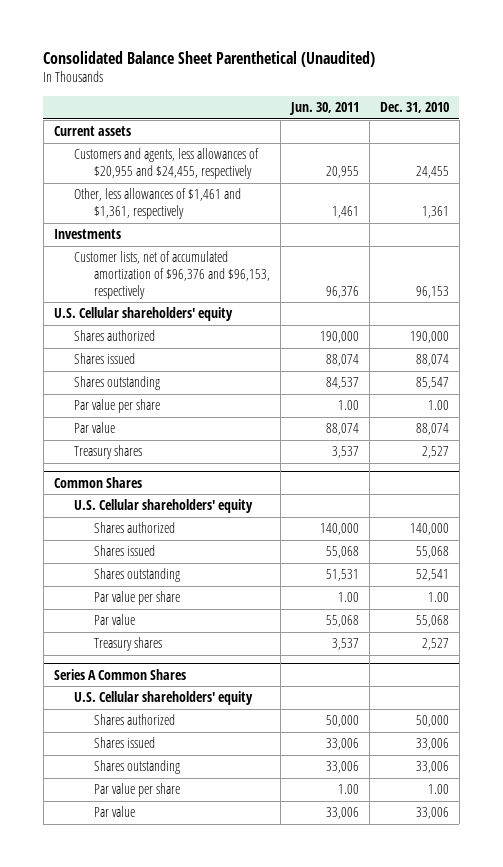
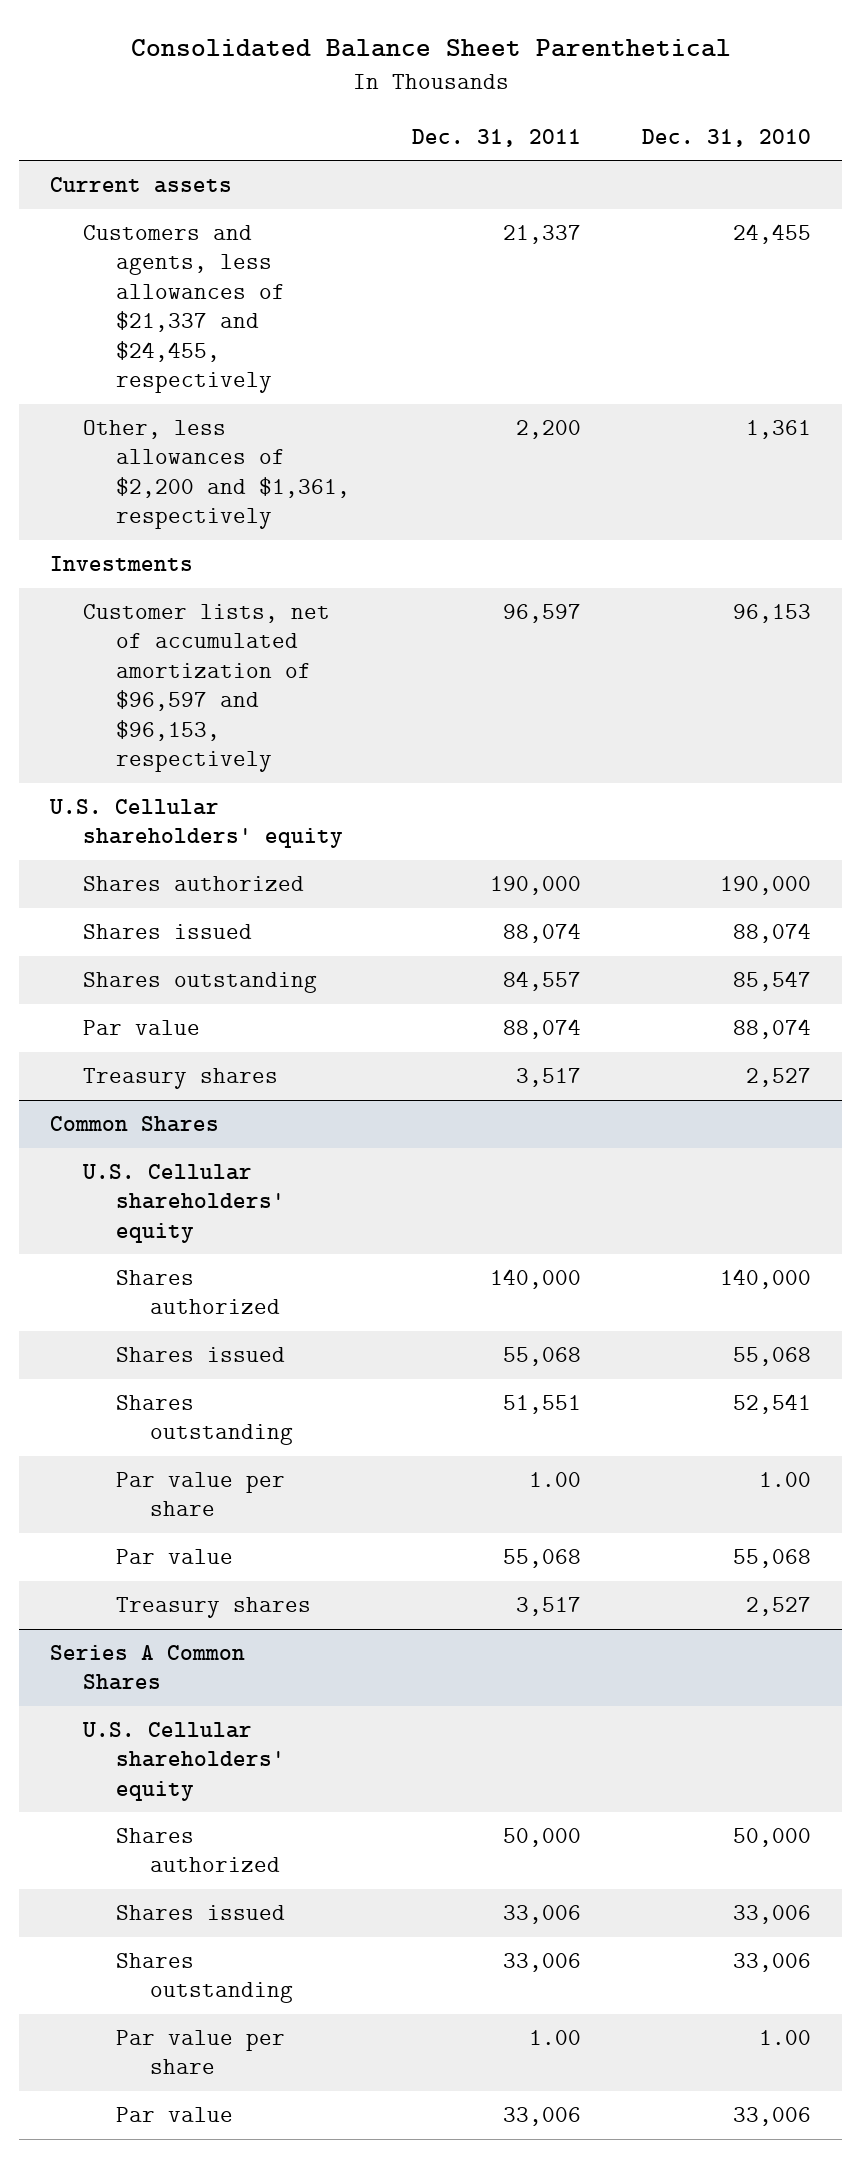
[43,51,376,68] Consolidated Balance Sheet Parenthetical (Unaudited) -> [130,39,731,58] Consolidated Balance Sheet Parenthetical
[288,102,359,116] Jun. 30, 2011 -> none
none -> [411,128,581,147] Dec. 31, 2011
[73,148,259,179] Customers and agents, less allowances of $20,955 and $24,455, respectively -> [83,225,286,394] Customers and agents, less allowances of $21,337 and $24,455, respectively
[73,188,241,219] Other, less allowances of $1,461 and $1,361, respectively -> [83,420,351,530] Other, less allowances of $2,200 and $1,361, respectively
[73,251,270,299] Customer lists, net of accumulated amortization of $96,376 and $96,153, respectively -> [83,604,331,773] Customer lists, net of accumulated amortization of $96,597 and $96,153, respectively
[73,399,160,414] Par value per share -> none

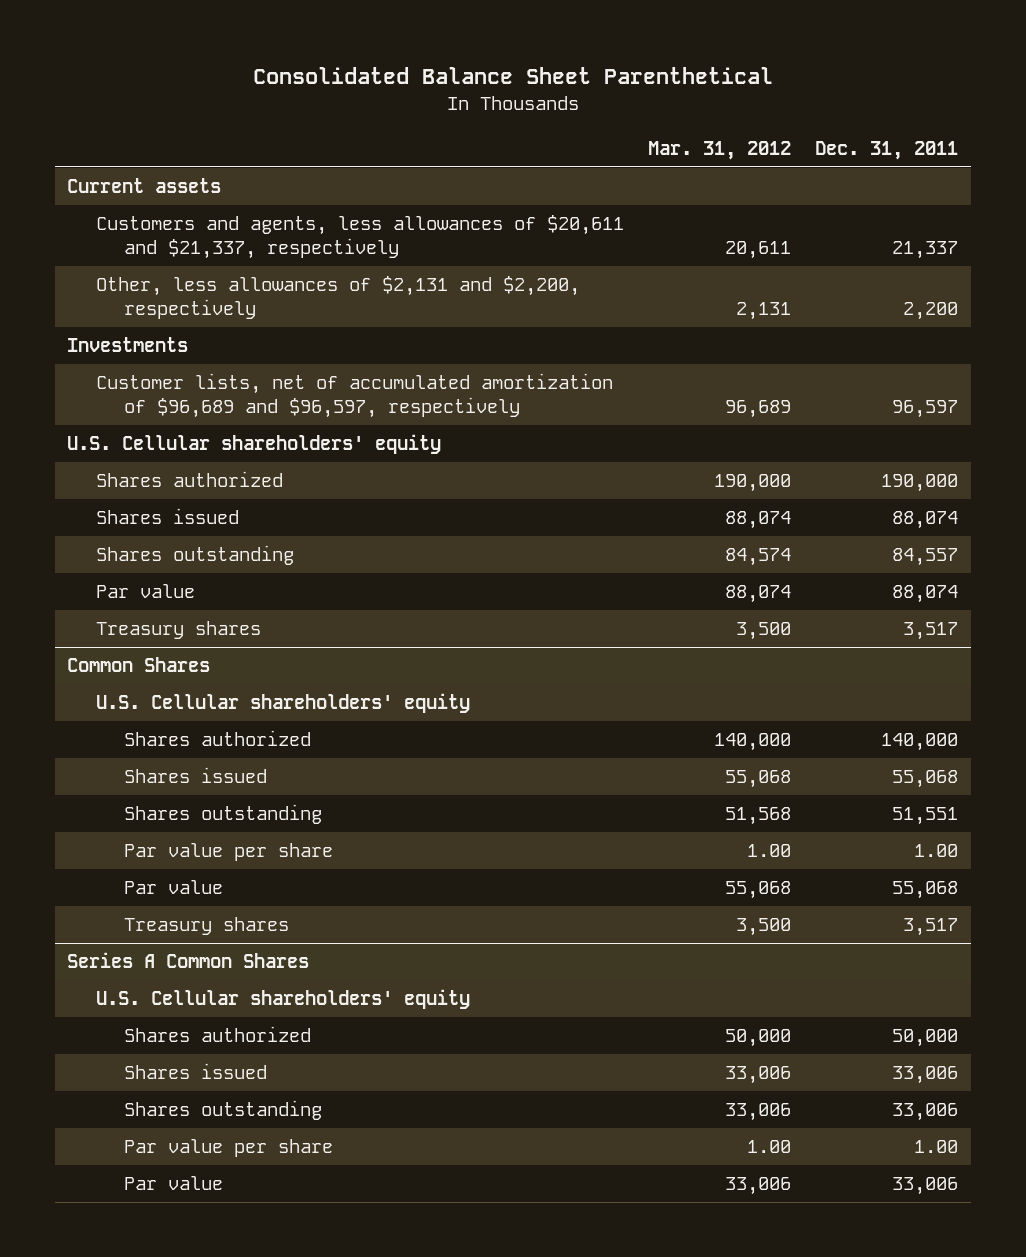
[642,128,812,147] Dec. 31, 2010 -> none
none -> [647,140,791,160] Mar. 31, 2012
[83,225,286,394] Customers and agents, less allowances of $21,337 and $24,455, respectively -> [95,215,624,259] Customers and agents, less allowances of $20,611 and $21,337, respectively
[83,420,351,530] Other, less allowances of $2,200 and $1,361, respectively -> [95,276,580,319] Other, less allowances of $2,131 and $2,200, respectively
[83,604,331,773] Customer lists, net of accumulated amortization of $96,597 and $96,153, respectively -> [95,373,613,418] Customer lists, net of accumulated amortization of $96,689 and $96,597, respectively

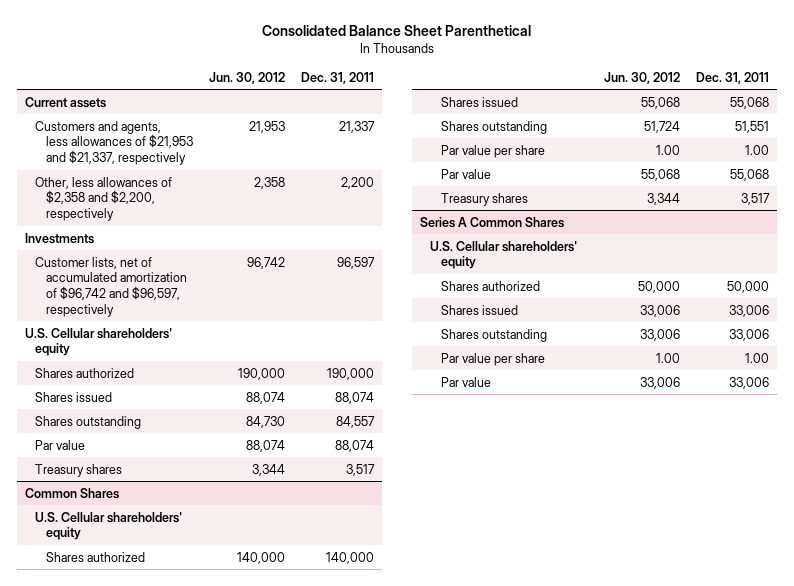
[647,140,791,160] Mar. 31, 2012 -> none
none -> [208,71,285,84] Jun. 30, 2012
[95,215,624,259] Customers and agents, less allowances of $20,611 and $21,337, respectively -> [35,120,193,166] Customers and agents, less allowances of $21,953 and $21,337, respectively
[95,276,580,319] Other, less allowances of $2,131 and $2,200, respectively -> [35,176,173,222] Other, less allowances of $2,358 and $2,200, respectively
[95,373,613,418] Customer lists, net of accumulated amortization of $96,689 and $96,597, respectively -> [35,256,187,317] Customer lists, net of accumulated amortization of $96,742 and $96,597, respectively

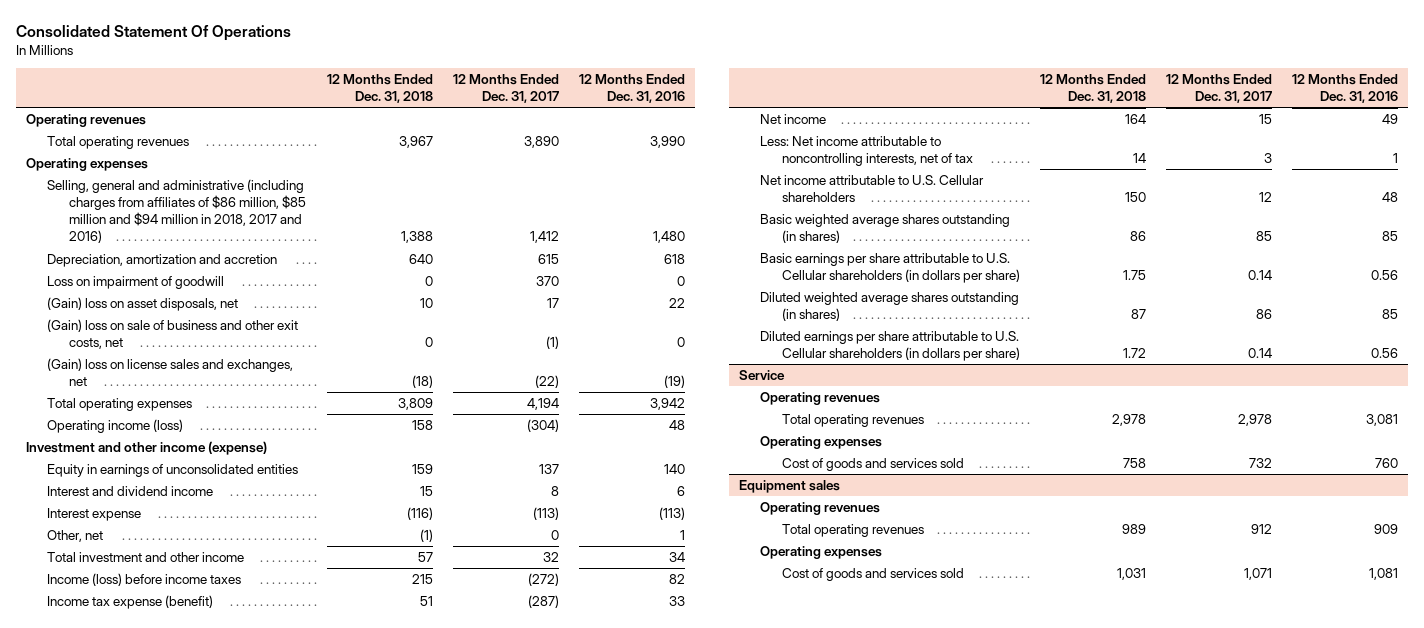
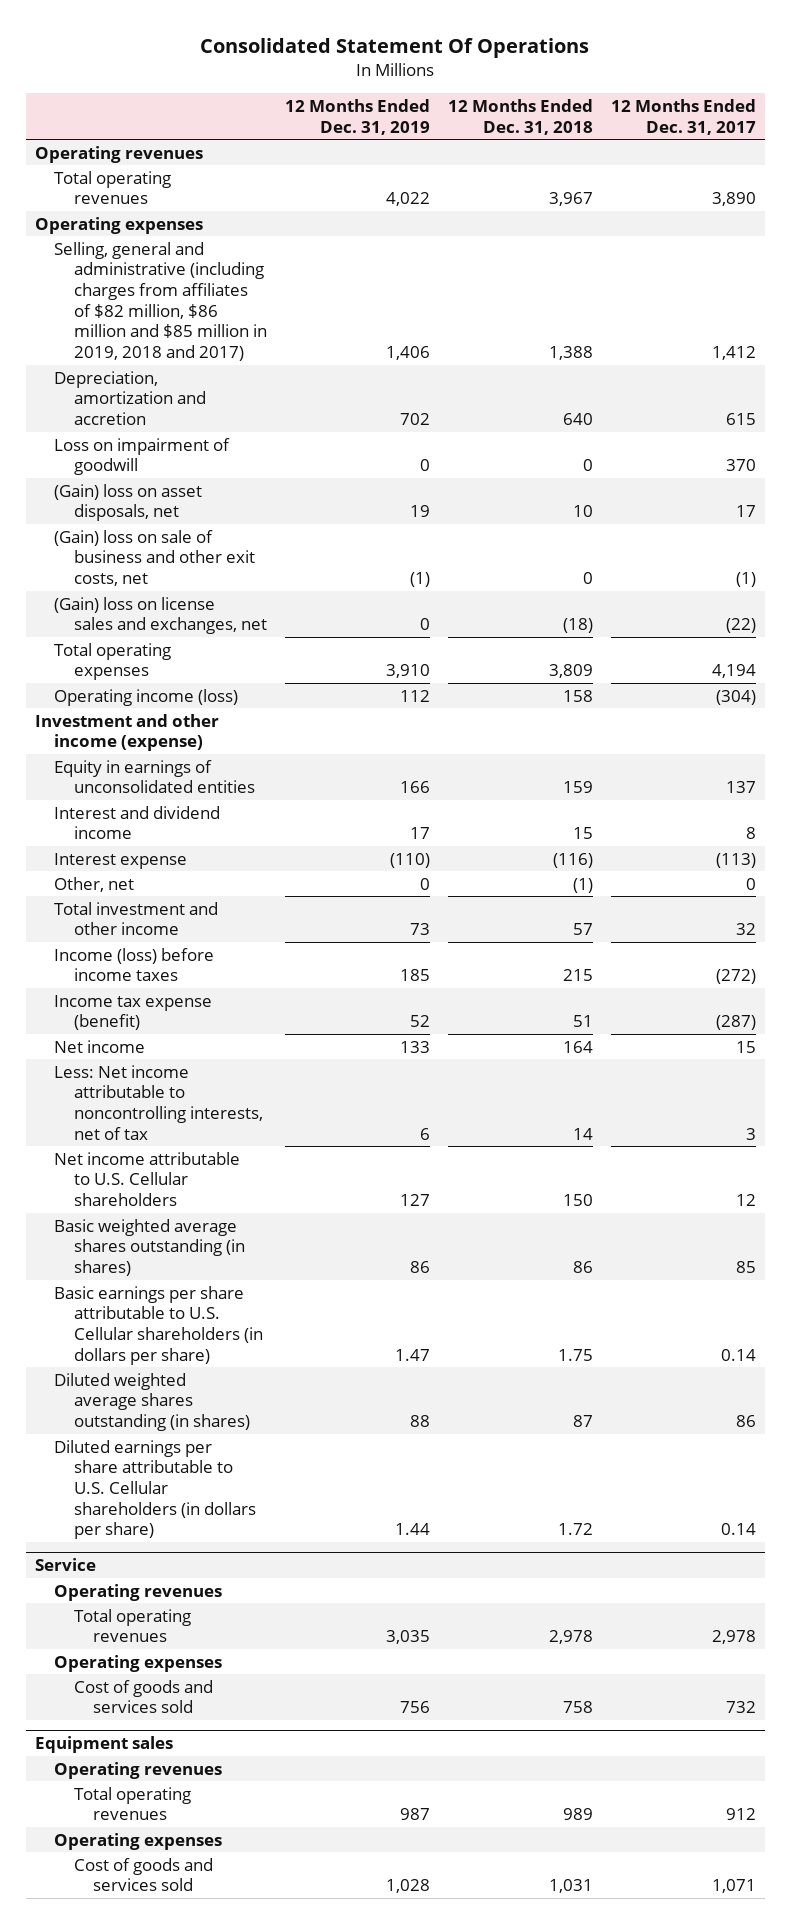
[579,73,686,104] 12 Months Ended Dec. 31, 2016 -> none
none -> [284,98,430,135] 12 Months Ended Dec. 31, 2019
[47,178,306,244] Selling, general and administrative (including charges from affiliates of $86 million, $85 million and $94 million in 2018, 2017 and 2016) -> [54,241,267,362] Selling, general and administrative (including charges from affiliates of $82 million, $86 million and $85 million in 2019, 2018 and 2017)

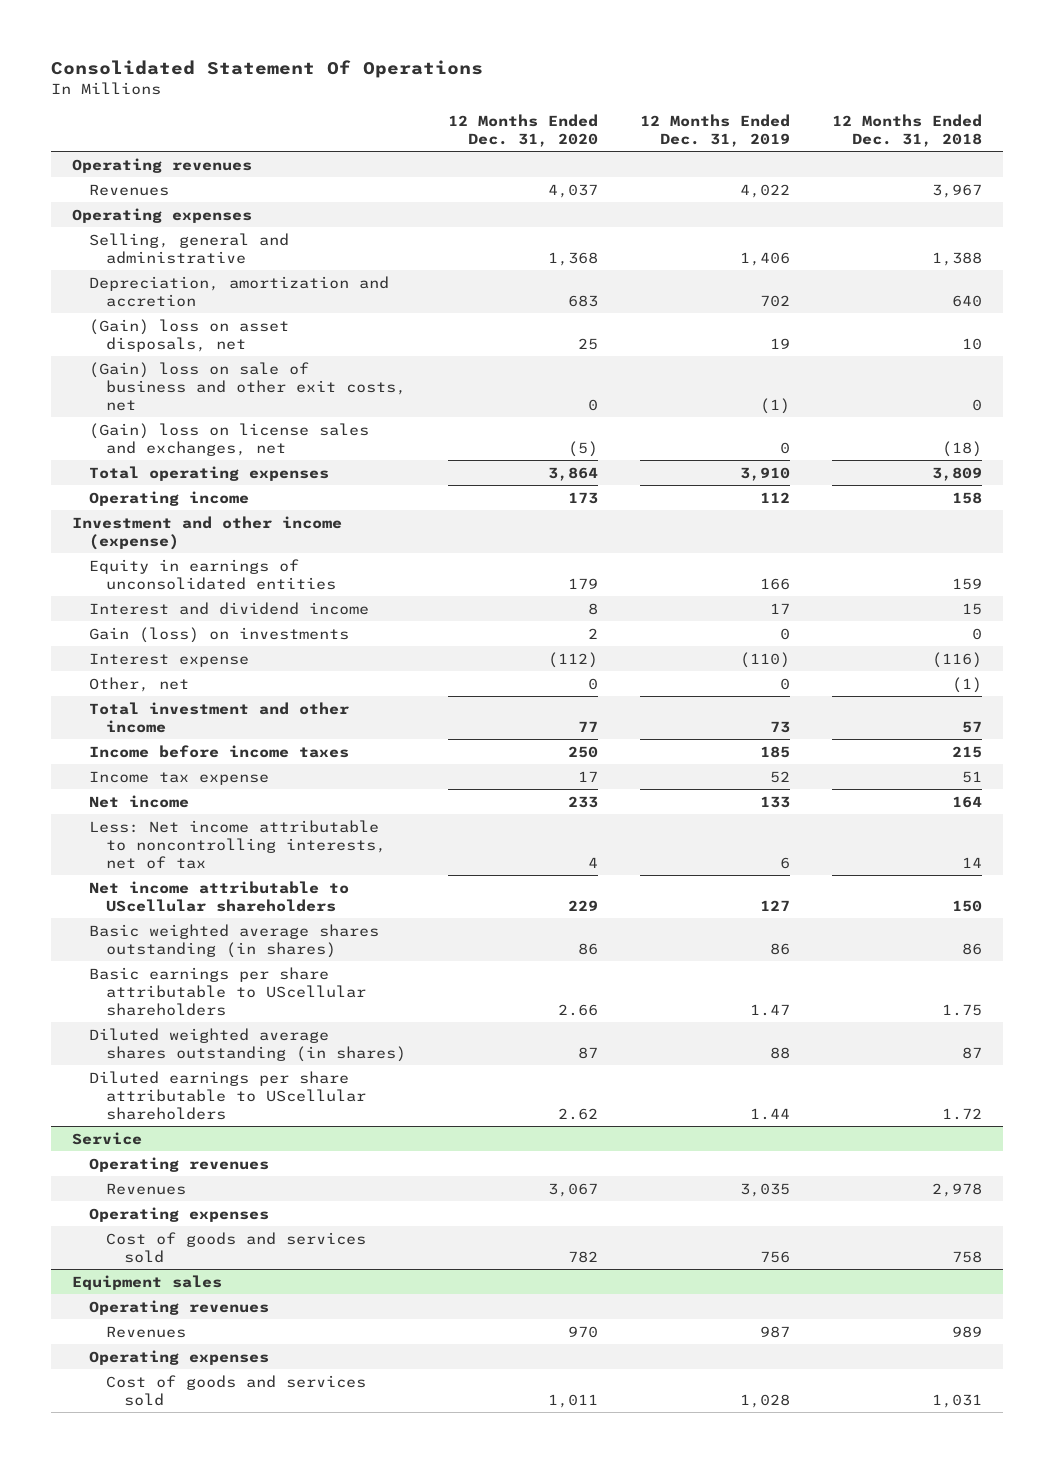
[610,98,756,135] 12 Months Ended Dec. 31, 2017 -> none
none -> [448,113,599,148] 12 Months Ended Dec. 31, 2020
[54,170,172,205] Total operating revenues -> [89,183,170,196] Revenues
[54,241,267,362] Selling, general and administrative (including charges from affiliates of $82 million, $86 million and $85 million in 2019, 2018 and 2017) -> [89,232,290,264] Selling, general and administrative
[54,437,231,476] Loss on impairment of goodwill -> none
[54,688,239,706] Operating income (loss) -> [89,490,250,506] Operating income
none -> [89,626,350,643] Gain (loss) on investments
[54,947,215,982] Income (loss) before income taxes -> [89,744,350,758] Income before income taxes
[54,994,213,1031] Income tax expense (benefit) -> [89,770,270,785] Income tax expense
[54,1151,241,1207] Net income attributable to U.S. Cellular shareholders -> [89,880,350,912] Net income attributable to UScellular shareholders
[54,1285,263,1365] Basic earnings per share attributable to U.S. Cellular shareholders (in dollars per share) -> [89,966,367,1016] Basic earnings per share attributable to UScellular shareholders
[54,1439,256,1540] Diluted earnings per share attributable to U.S. Cellular shareholders (in dollars per share) -> [89,1070,367,1120] Diluted earnings per share attributable to UScellular shareholders
[73,1608,191,1643] Total operating revenues -> [106,1182,187,1195] Revenues
[73,1786,191,1821] Total operating revenues -> [106,1325,187,1338] Revenues

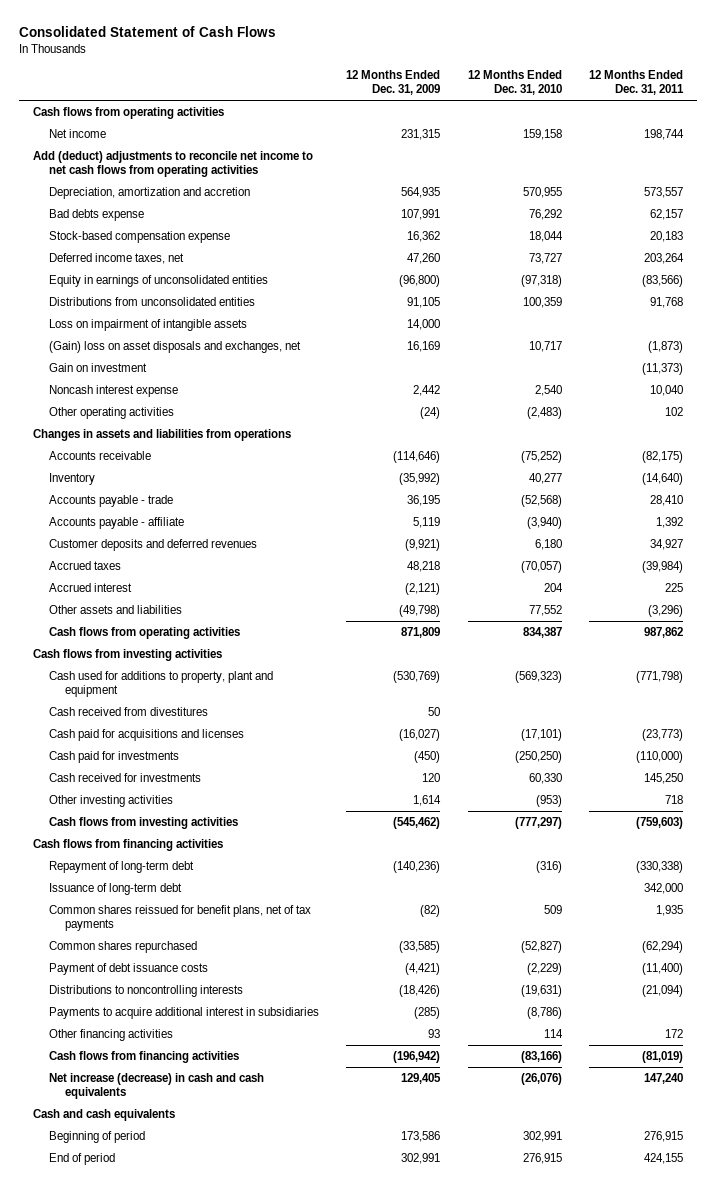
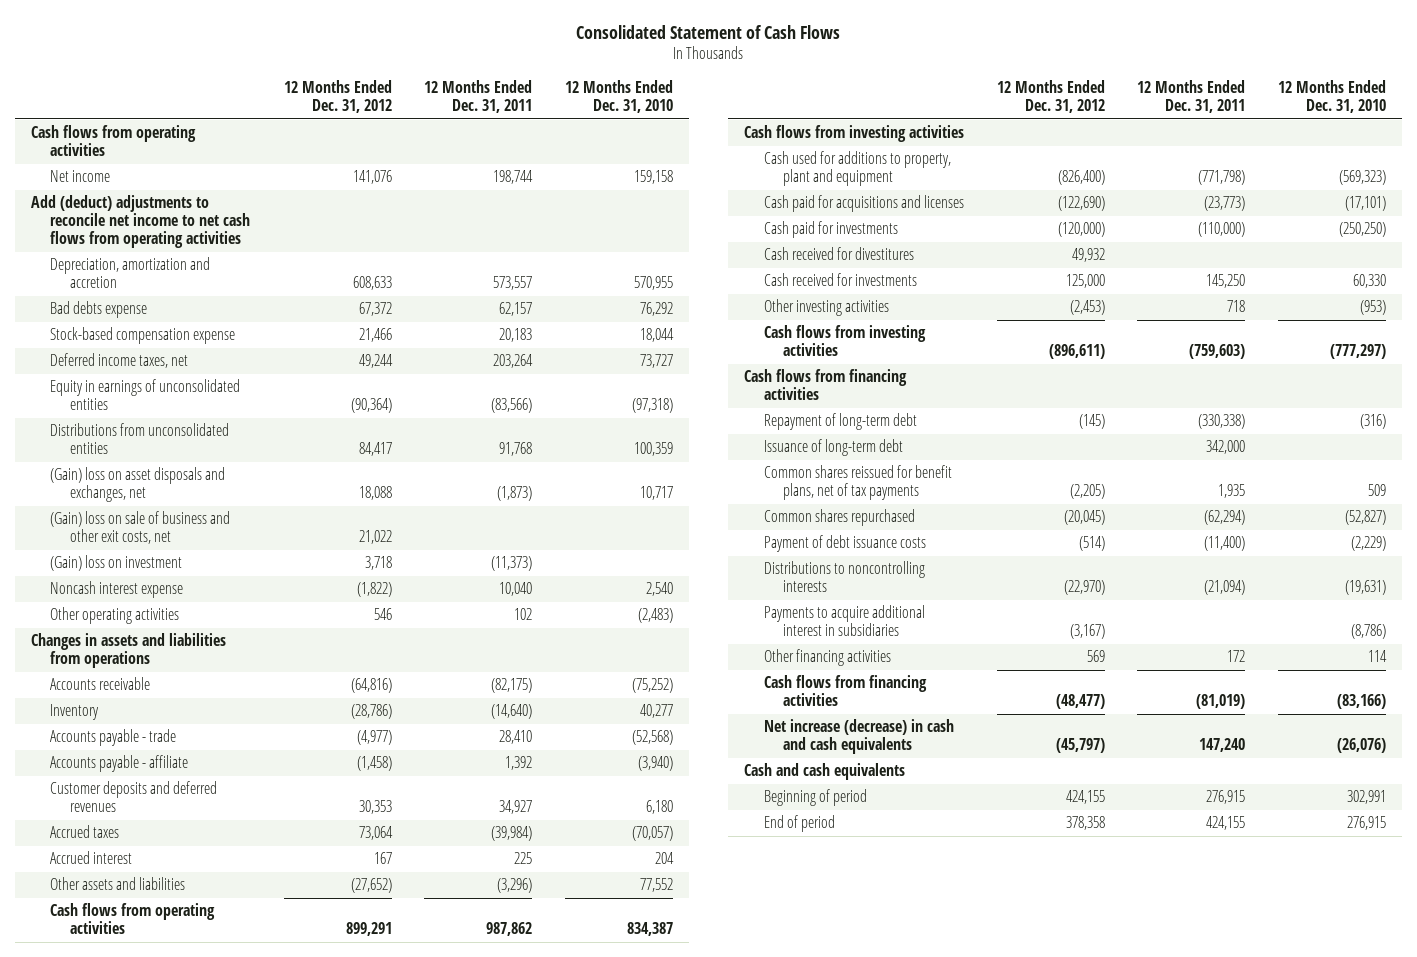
[346,70,441,96] 12 Months Ended Dec. 31, 2009 -> none
none -> [283,80,392,114] 12 Months Ended Dec. 31, 2012
[49,318,248,331] Loss on impairment of intangible assets -> none
none -> [50,511,231,545] (Gain) loss on sale of business and other exit costs, net
[49,362,148,372] Gain on investment -> [50,555,183,572] (Gain) loss on investment
[49,706,209,716] Cash received from divestitures -> none
none -> [763,247,914,261] Cash received for divestitures

